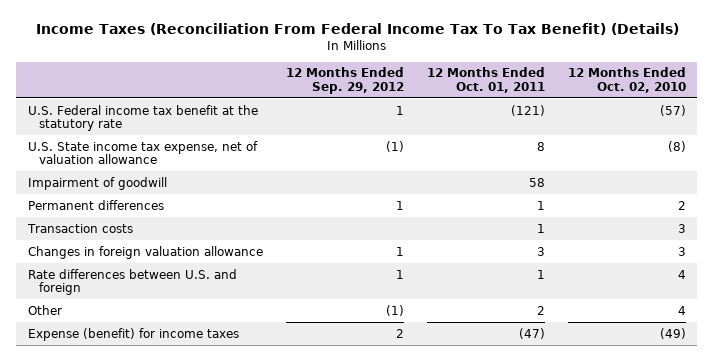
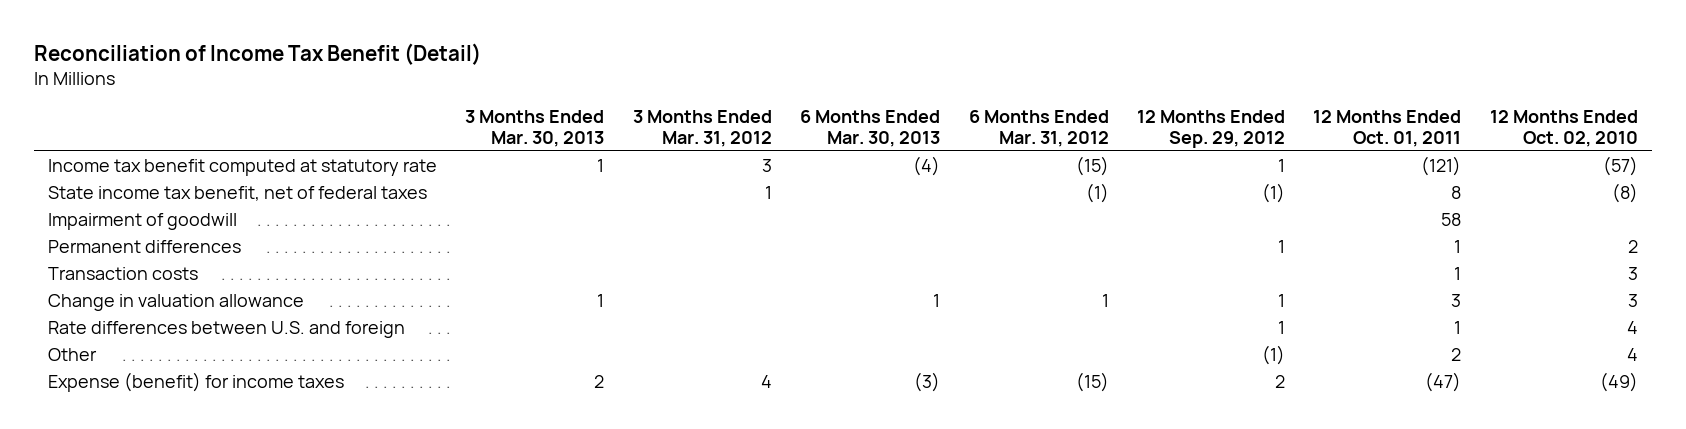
[35,23,679,36] Income Taxes (Reconciliation From Federal Income Tax To Tax Benefit) (Details) -> [33,43,481,66] Reconciliation of Income Tax Benefit (Detail)
none -> [465,110,605,147] 3 Months Ended Mar. 30, 2013
none -> [632,110,772,147] 3 Months Ended Mar. 31, 2012
none -> [800,110,941,147] 6 Months Ended Mar. 30, 2013
none -> [968,110,1109,147] 6 Months Ended Mar. 31, 2012
[27,104,258,132] U.S. Federal income tax benefit at the statutory rate -> [47,159,437,177] Income tax benefit computed at statutory rate
[27,140,258,165] U.S. State income tax expense, net of valuation allowance -> [47,186,427,202] State income tax benefit, net of federal taxes
[27,245,263,259] Changes in foreign valuation allowance -> [47,294,304,312] Change in valuation allowance

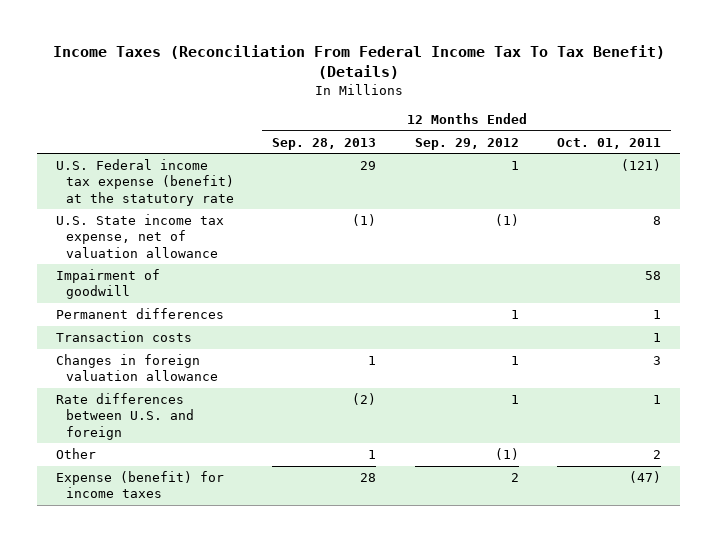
[33,43,481,66] Reconciliation of Income Tax Benefit (Detail) -> [52,45,665,80] Income Taxes (Reconciliation From Federal Income Tax To Tax Benefit) (Details)
[465,110,605,147] 3 Months Ended Mar. 30, 2013 -> none
[632,110,772,147] 3 Months Ended Mar. 31, 2012 -> none
[800,110,941,147] 6 Months Ended Mar. 30, 2013 -> none
[968,110,1109,147] 6 Months Ended Mar. 31, 2012 -> none
[1489,110,1638,147] 12 Months Ended Oct. 02, 2010 -> none
none -> [272,137,377,150] Sep. 28, 2013
[47,159,437,177] Income tax benefit computed at statutory rate -> [56,159,234,206] U.S. Federal income tax expense (benefit) at the statutory rate
[47,186,427,202] State income tax benefit, net of federal taxes -> [56,214,225,258] U.S. State income tax expense, net of valuation allowance
[47,294,304,312] Change in valuation allowance -> [56,354,218,382] Changes in foreign valuation allowance

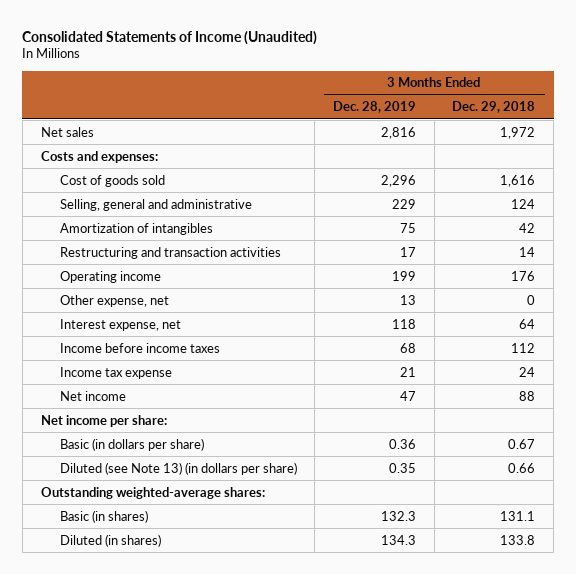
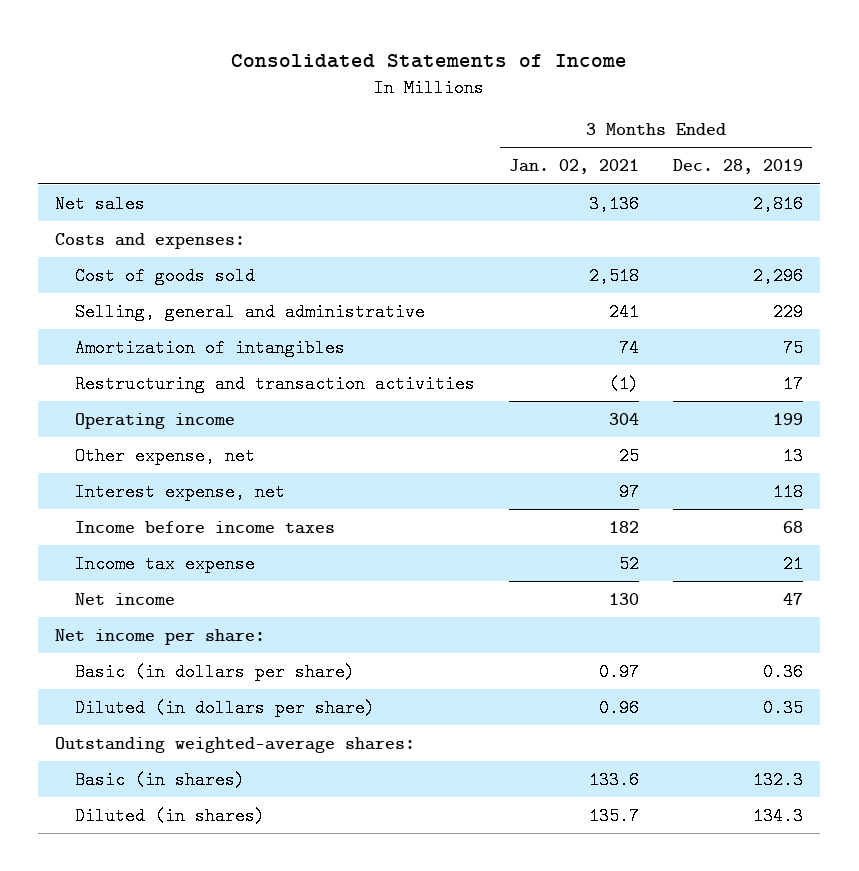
[22,30,318,45] Consolidated Statements of Income (Unaudited) -> [231,54,628,69] Consolidated Statements of Income
[452,101,536,114] Dec. 29, 2018 -> none
none -> [508,159,639,175] Jan. 02, 2021
[59,461,297,475] Diluted (see Note 13) (in dollars per share) -> [74,698,375,717] Diluted (in dollars per share)

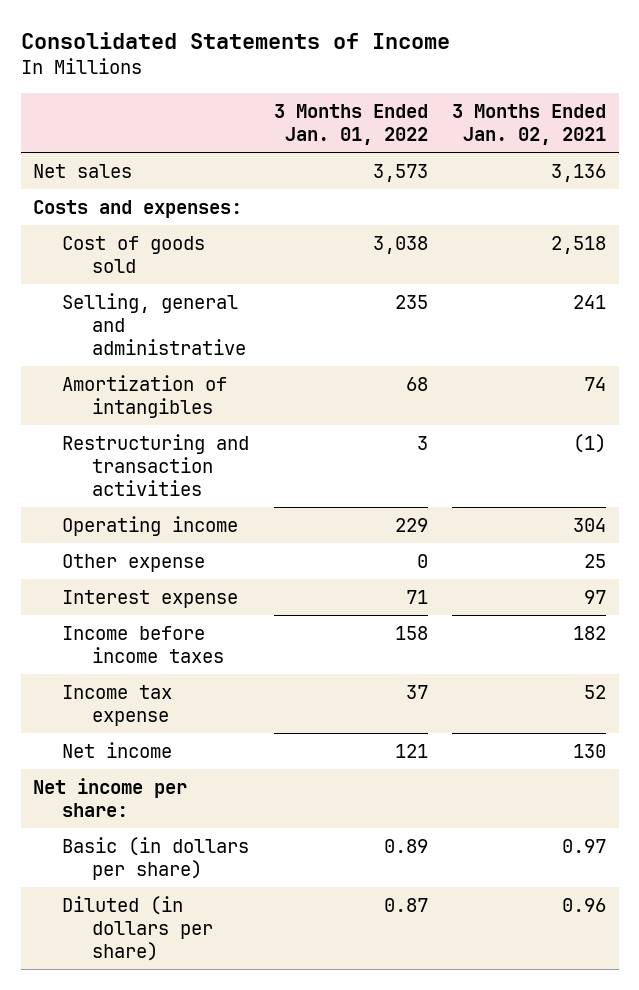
[673,159,804,175] Dec. 28, 2019 -> none
none -> [273,103,428,145] 3 Months Ended Jan. 01, 2022
[74,446,255,465] Other expense, net -> [62,553,206,572] Other expense
[74,482,285,501] Interest expense, net -> [62,589,239,608] Interest expense
[55,736,416,753] Outstanding weighted-average shares: -> none
[74,770,245,789] Basic (in shares) -> none
[74,806,265,825] Diluted (in shares) -> none

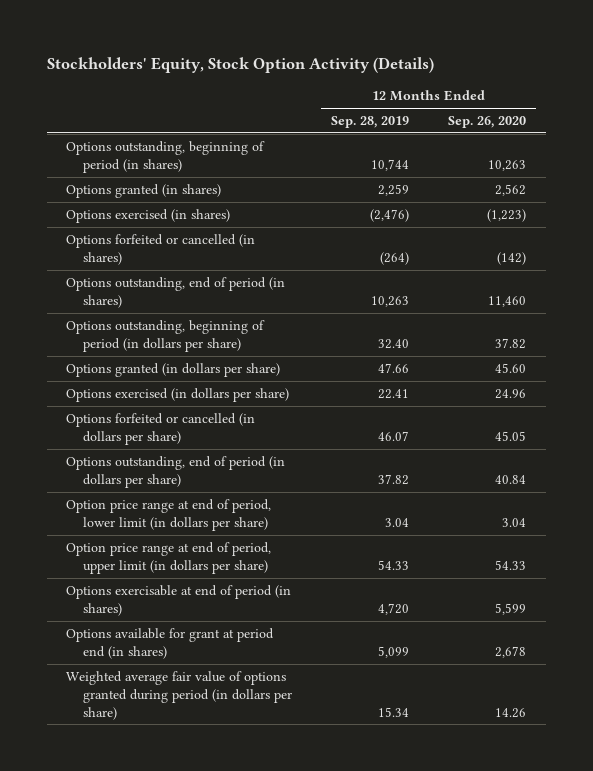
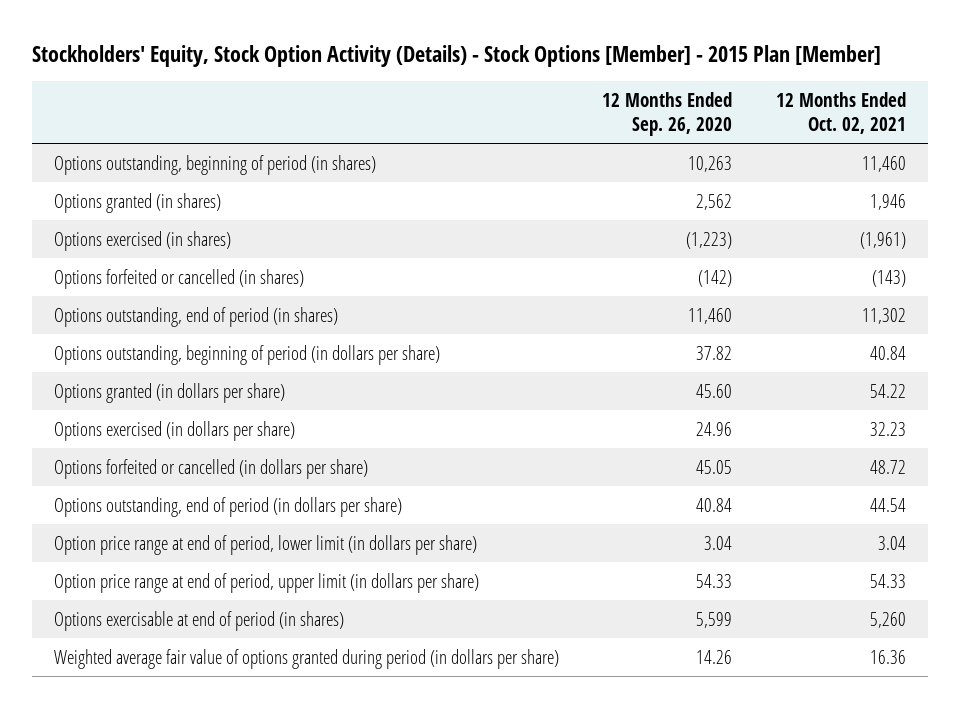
[46,56,434,73] Stockholders' Equity, Stock Option Activity (Details) -> [31,44,881,67] Stockholders' Equity, Stock Option Activity (Details) - Stock Options [Member] - 2015 Plan [Member]
[331,116,410,129] Sep. 28, 2019 -> none
none -> [776,91,907,135] 12 Months Ended Oct. 02, 2021
[66,628,275,659] Options available for grant at period end (in shares) -> none

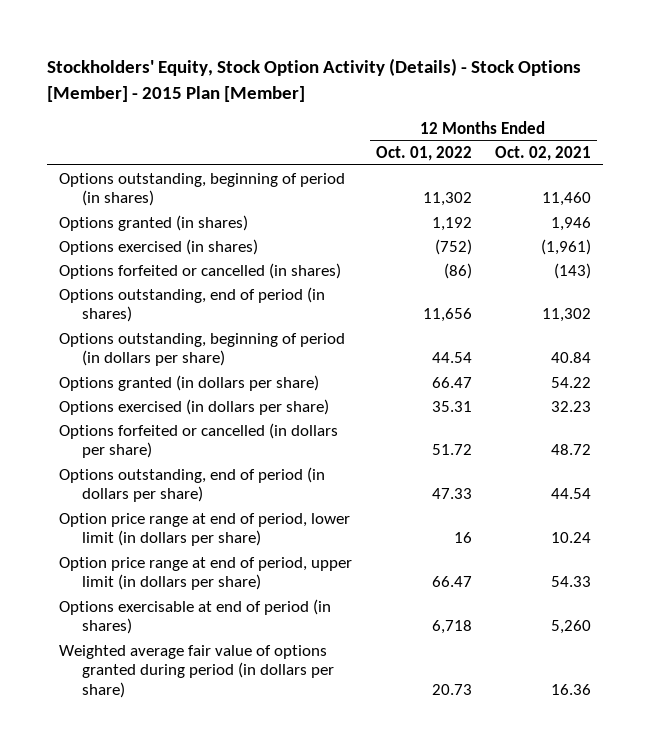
[602,91,733,137] 12 Months Ended Sep. 26, 2020 -> none
none -> [375,146,472,162] Oct. 01, 2022
[878,535,907,550] 3.04 -> [551,532,592,544] 10.24

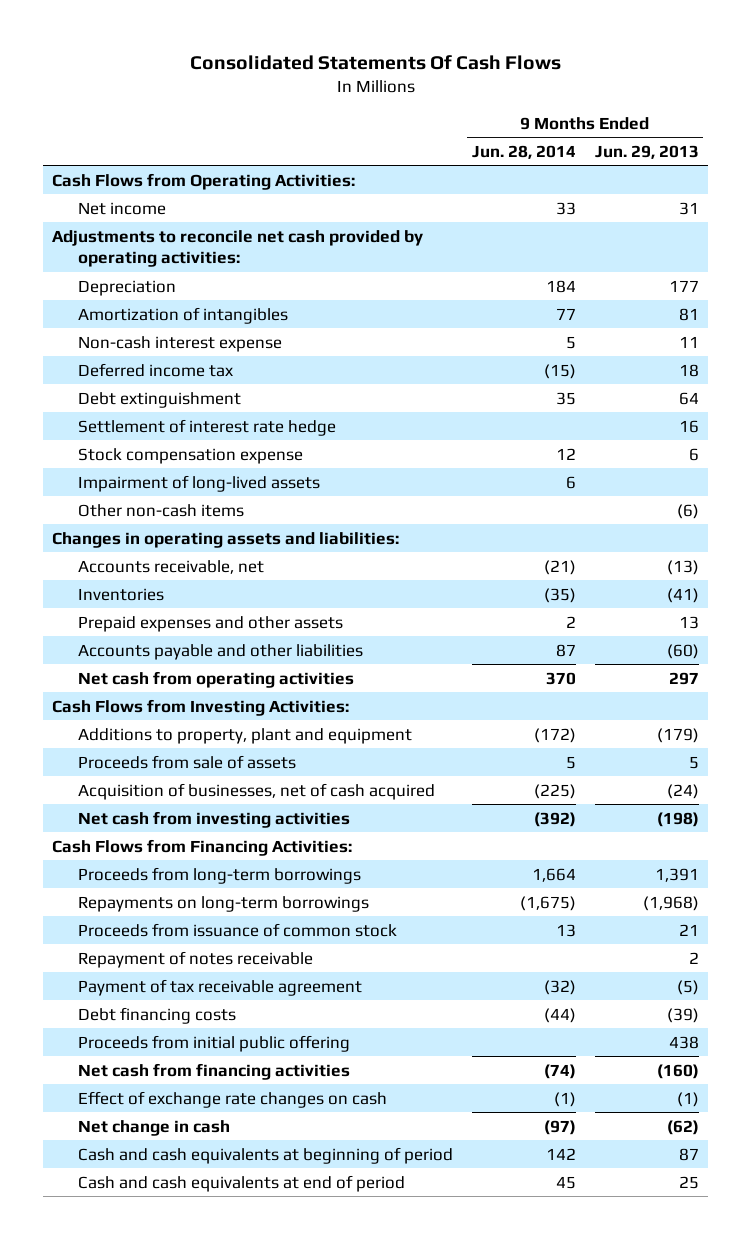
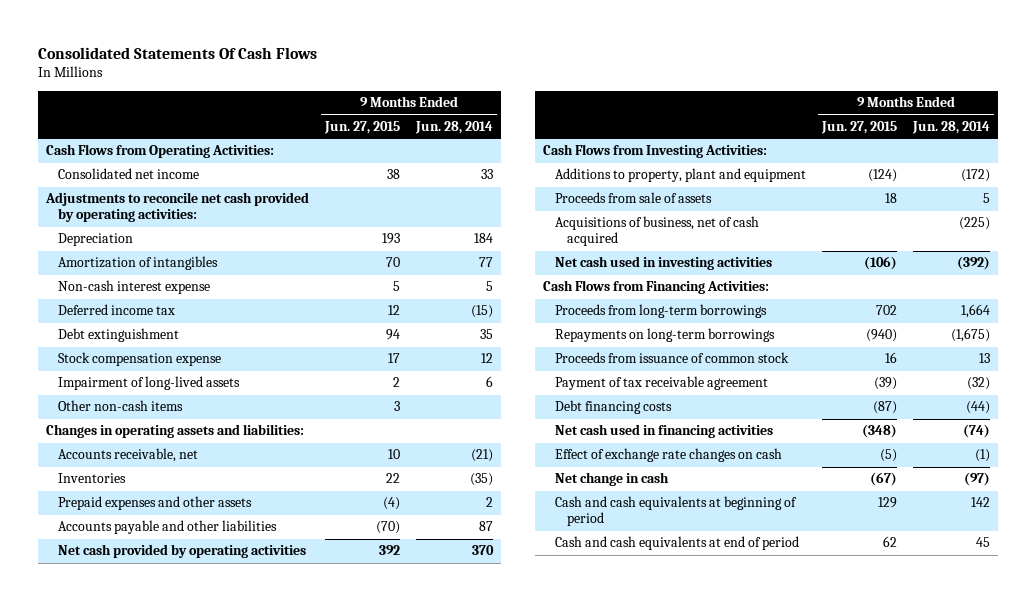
[594,144,699,159] Jun. 29, 2013 -> none
none -> [324,120,401,134] Jun. 27, 2015
[78,201,167,215] Net income -> [58,168,200,180] Consolidated net income
[78,418,337,436] Settlement of interest rate hedge -> none
[78,670,355,688] Net cash from operating activities -> [58,544,307,559] Net cash provided by operating activities
[78,782,436,800] Acquisition of businesses, net of cash acquired -> [554,216,759,247] Acquisitions of business, net of cash acquired
[78,810,351,828] Net cash from investing activities -> [554,256,772,271] Net cash used in investing activities
[78,950,314,968] Repayment of notes receivable -> none
[78,1034,351,1052] Proceeds from initial public offering -> none
[78,1062,351,1080] Net cash from financing activities -> [554,424,773,439] Net cash used in financing activities

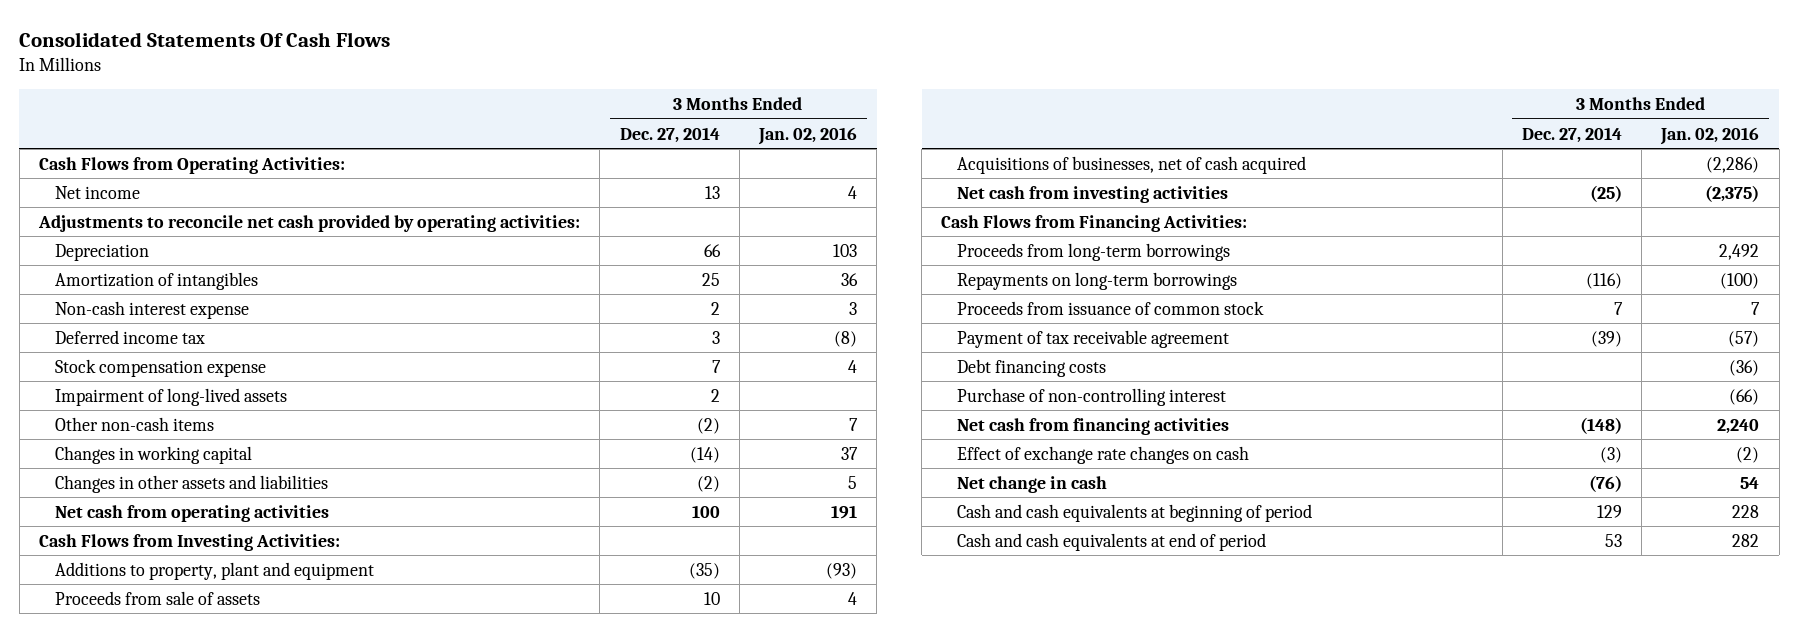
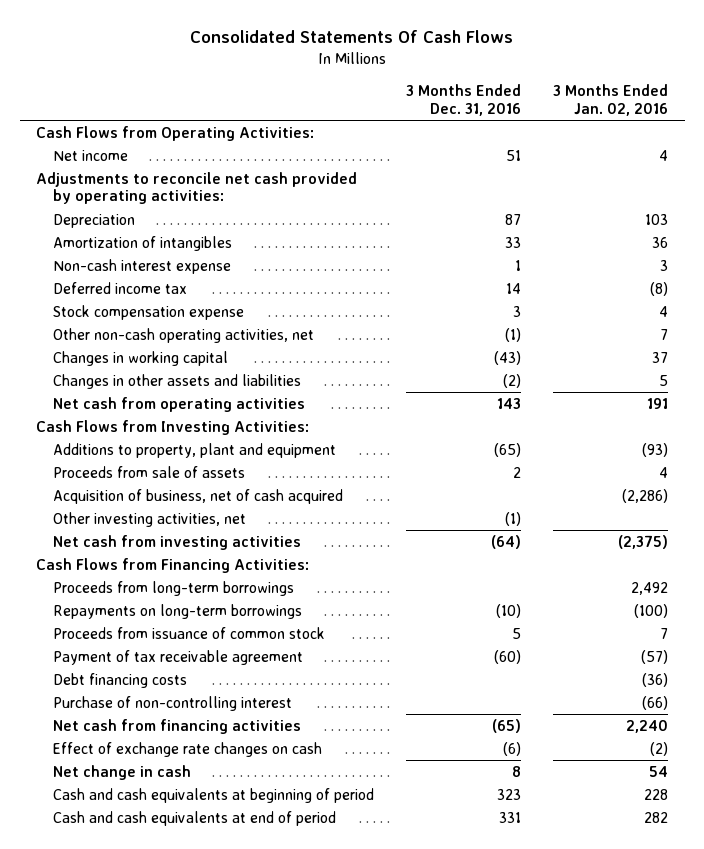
[619,126,720,143] Dec. 27, 2014 -> none
none -> [406,84,522,116] 3 Months Ended Dec. 31, 2016
[54,387,287,406] Impairment of long-lived assets -> none
[54,416,214,431] Other non-cash items -> [52,327,314,343] Other non-cash operating activities, net
[957,155,1307,174] Acquisitions of businesses, net of cash acquired -> [52,488,343,504] Acquisition of business, net of cash acquired
none -> [52,511,246,527] Other investing activities, net

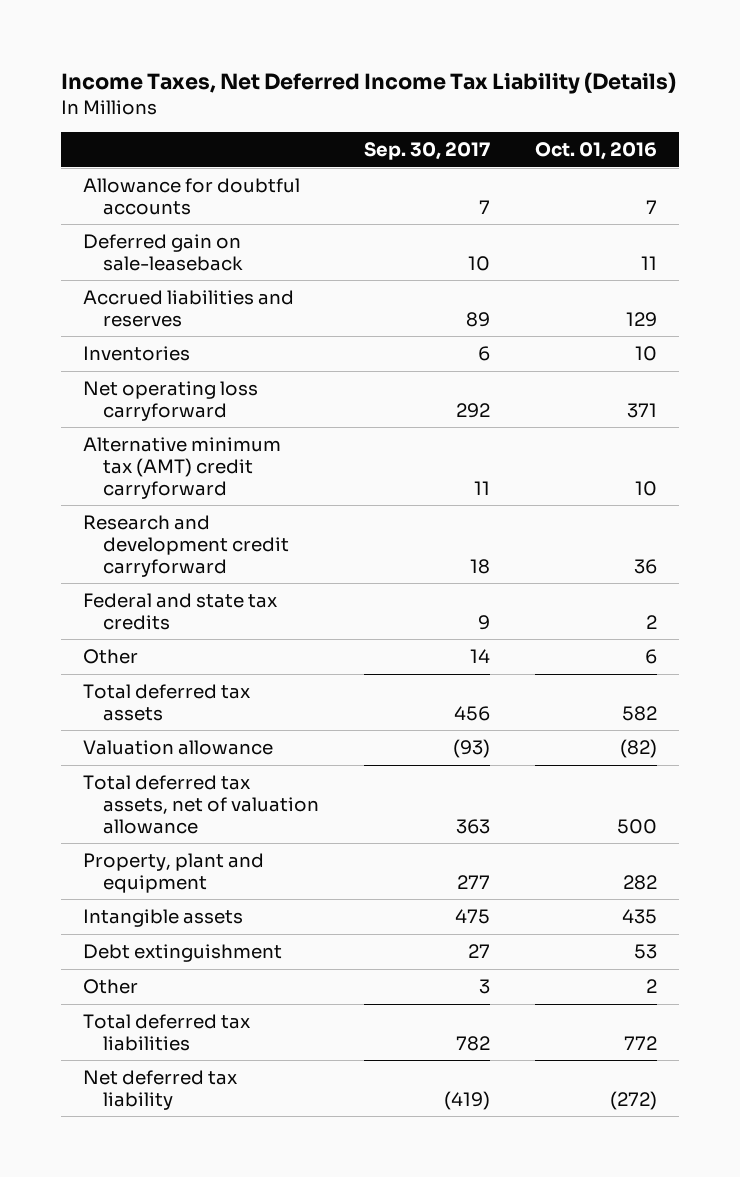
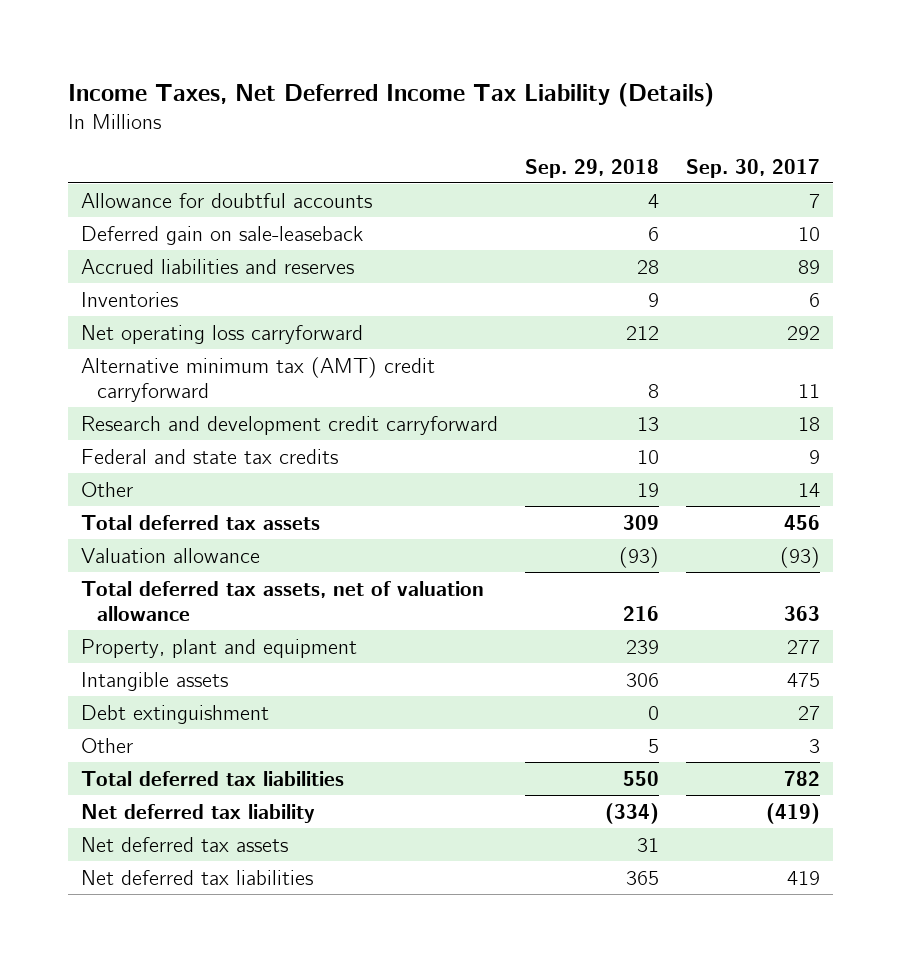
[534,142,657,161] Oct. 01, 2016 -> none
none -> [525,158,660,178] Sep. 29, 2018
none -> [81,836,289,852] Net deferred tax assets
none -> [81,869,314,885] Net deferred tax liabilities

